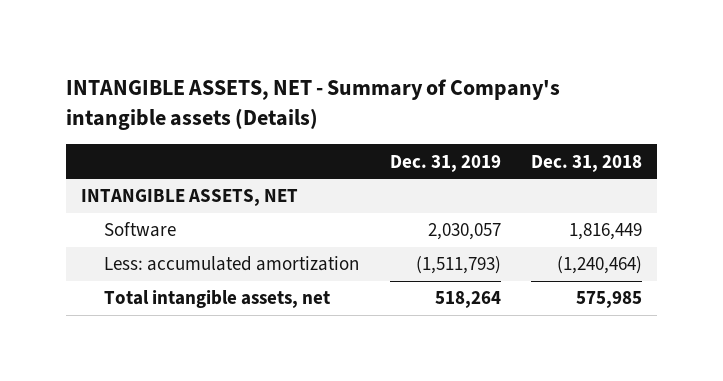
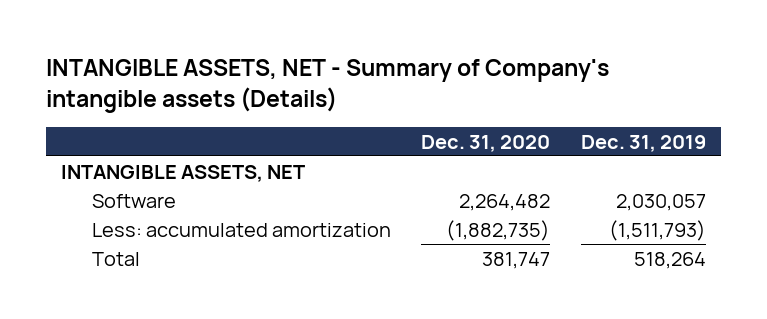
[531,154,643,172] Dec. 31, 2018 -> none
none -> [421,134,551,152] Dec. 31, 2020
[103,290,330,309] Total intangible assets, net -> [91,251,140,266] Total

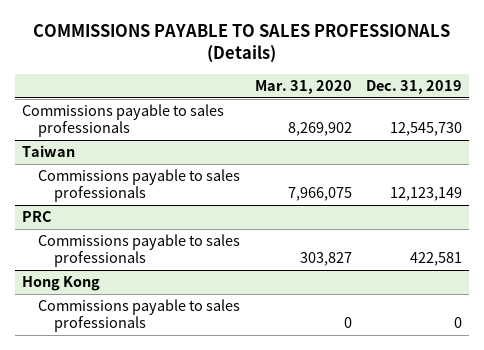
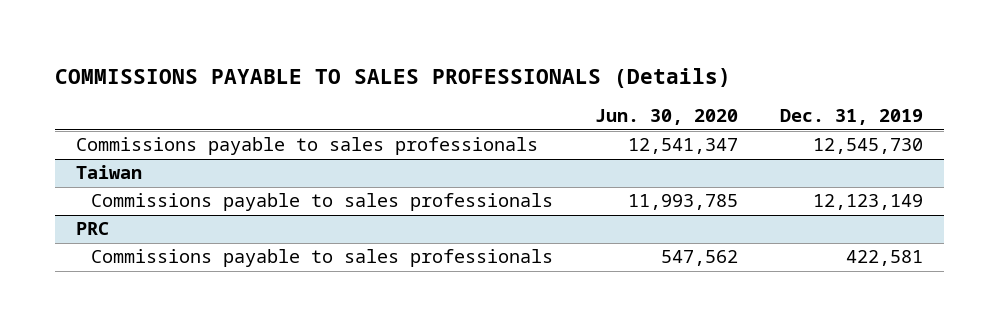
[254,80,352,95] Mar. 31, 2020 -> none
none -> [595,109,739,126] Jun. 30, 2020
[22,276,101,292] Hong Kong -> none
[38,299,241,333] Commissions payable to sales professionals -> none

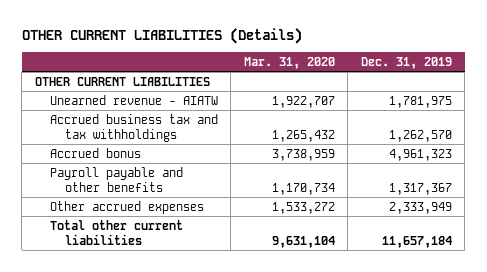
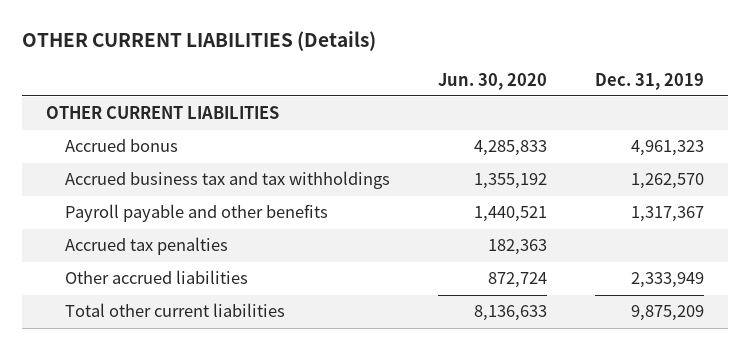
[243,56,335,69] Mar. 31, 2020 -> none
none -> [437,72,547,90] Jun. 30, 2020
[49,94,218,105] Unearned revenue - AIATW -> none
[49,113,218,142] Accrued business tax and tax withholdings -> [64,171,390,190] Accrued business tax and tax withholdings
none -> [64,237,228,256] Accrued tax penalties
[49,200,204,214] Other accrued expenses -> [64,270,248,285] Other accrued liabilities
[381,235,452,248] 11,657,184 -> [630,305,704,322] 9,875,209

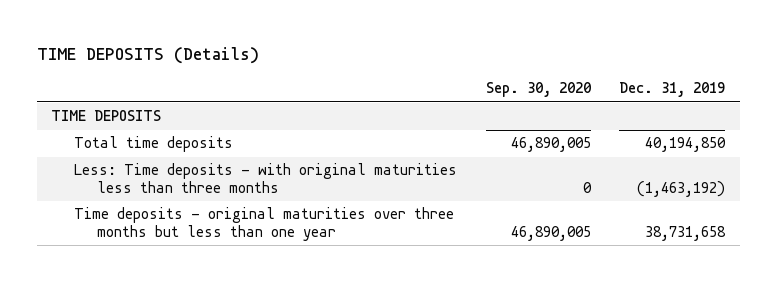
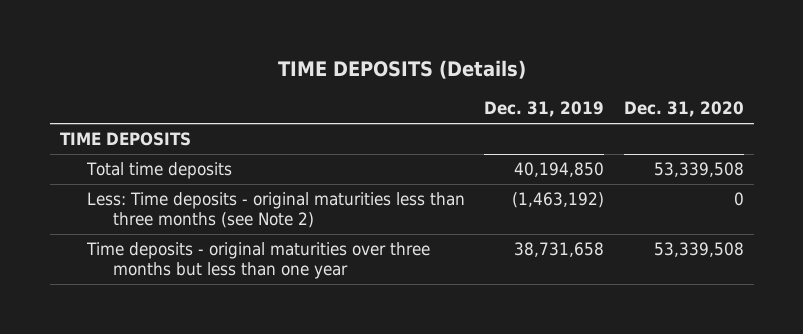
[485,82,591,98] Sep. 30, 2020 -> none
none -> [623,101,744,118] Dec. 31, 2020
[74,163,458,193] Less: Time deposits - with original maturities less than three months -> [86,192,465,228] Less: Time deposits - original maturities less than three months (see Note 2)

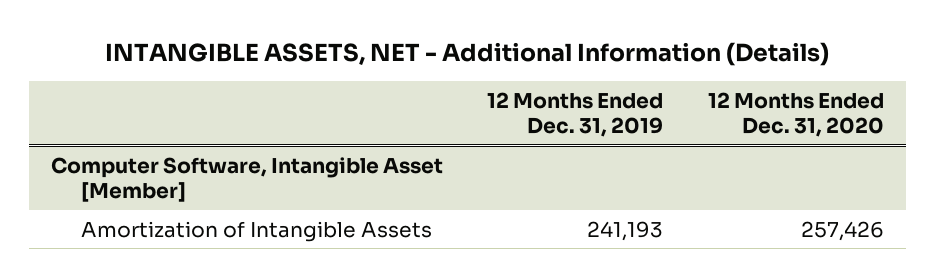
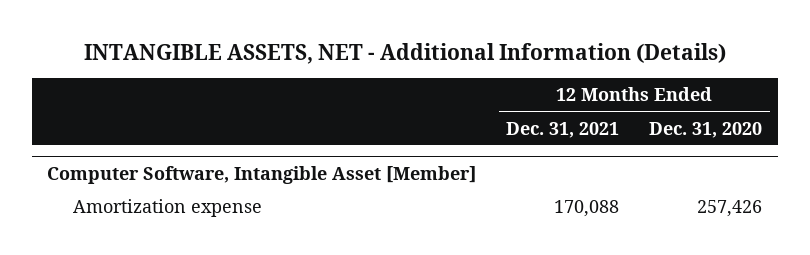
[487,92,664,138] 12 Months Ended Dec. 31, 2019 -> none
none -> [506,121,620,138] Dec. 31, 2021
[81,220,433,242] Amortization of Intangible Assets -> [72,199,262,218] Amortization expense

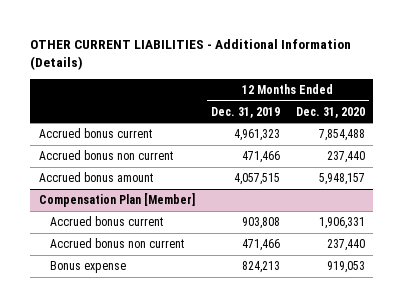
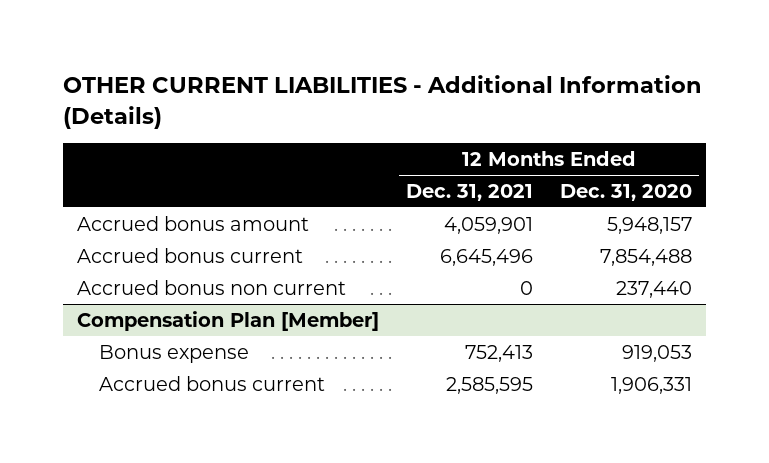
[210,106,280,118] Dec. 31, 2019 -> none
none -> [405,183,533,201] Dec. 31, 2021
[38,172,153,183] Accrued bonus amount -> [76,215,309,231] Accrued bonus amount
[50,238,185,249] Accrued bonus non current -> none
[50,216,164,227] Accrued bonus current -> [98,375,325,391] Accrued bonus current

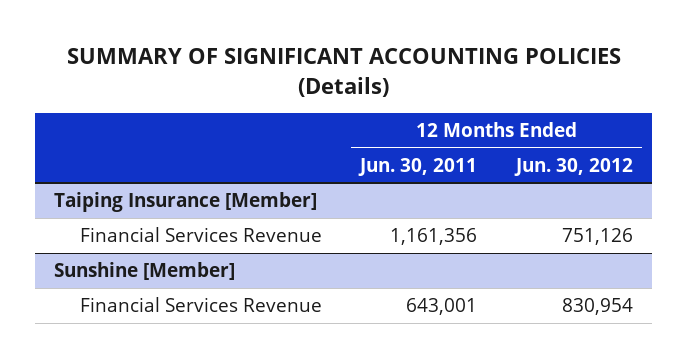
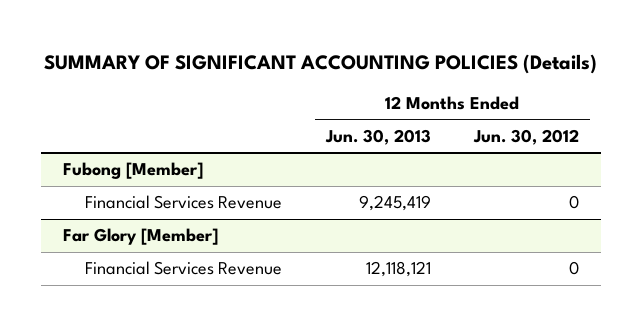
[358,157,478,176] Jun. 30, 2011 -> none
none -> [324,128,431,145] Jun. 30, 2013
[54,192,318,213] Taiping Insurance [Member] -> none
[54,262,236,281] Sunshine [Member] -> none
none -> [62,162,203,180] Fubong [Member]
[561,228,633,246] 751,126 -> [569,195,580,210] 0
none -> [62,228,218,246] Far Glory [Member]
[561,298,633,316] 830,954 -> [569,261,580,276] 0

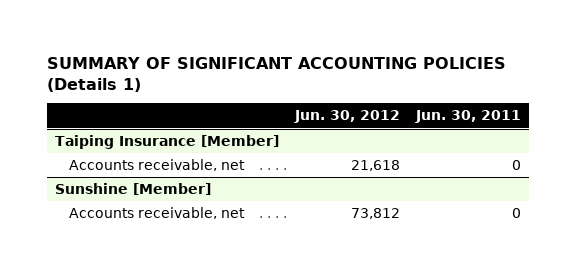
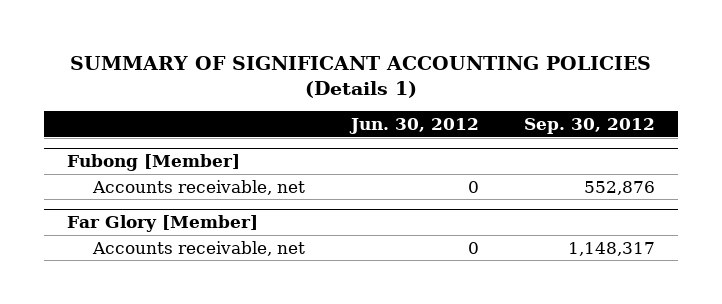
[414,110,521,124] Jun. 30, 2011 -> none
none -> [524,117,656,134] Sep. 30, 2012
[55,135,280,150] Taiping Insurance [Member] -> none
[55,183,212,196] Sunshine [Member] -> none
none -> [67,154,241,172] Fubong [Member]
[350,160,400,172] 21,618 -> [467,180,479,193] 0
none -> [67,215,259,233] Far Glory [Member]
[350,208,400,220] 73,812 -> [467,241,479,254] 0

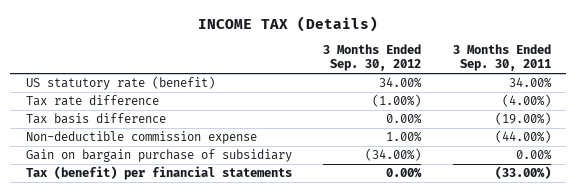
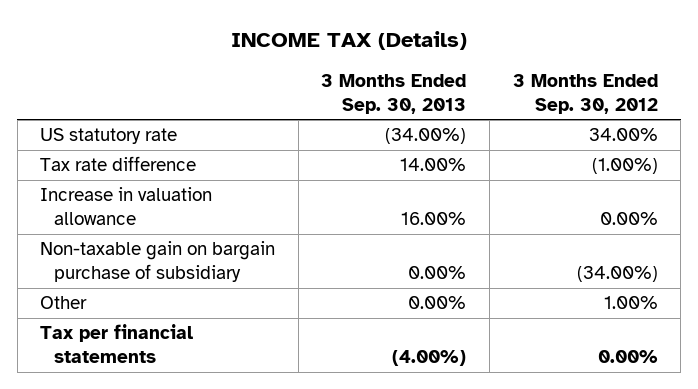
[452,44,551,72] 3 Months Ended Sep. 30, 2011 -> none
none -> [321,74,467,115] 3 Months Ended Sep. 30, 2013
[25,76,215,91] US statutory rate (benefit) -> [40,128,178,145] US statutory rate
[25,113,166,125] Tax basis difference -> none
[25,131,257,145] Non-deductible commission expense -> none
none -> [40,187,213,226] Increase in valuation allowance
[25,149,292,163] Gain on bargain purchase of subsidiary -> [40,241,276,283] Non-taxable gain on bargain purchase of subsidiary
none -> [40,296,88,310] Other
[25,166,292,181] Tax (benefit) per financial statements -> [40,324,194,364] Tax per financial statements

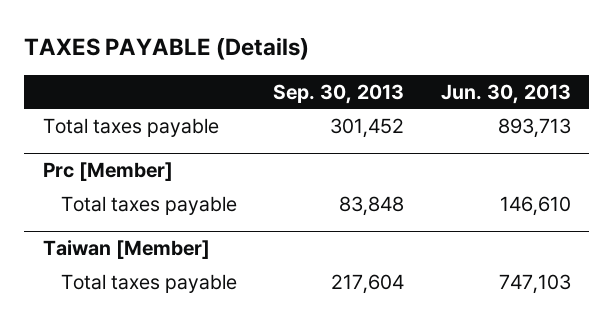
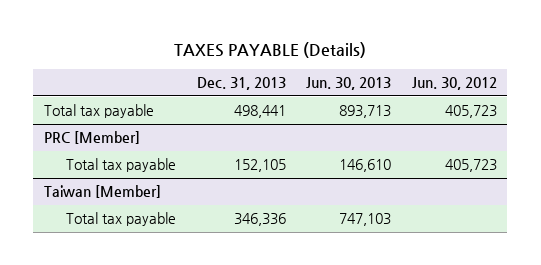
[273,83,405,104] Sep. 30, 2013 -> none
none -> [196,77,286,91] Dec. 31, 2013
none -> [412,77,498,91] Jun. 30, 2012
[42,117,219,137] Total taxes payable -> [43,104,154,119] Total tax payable
[42,162,173,182] Prc [Member] -> [43,131,140,145] PRC [Member]
[60,195,237,215] Total taxes payable -> [65,158,176,173] Total tax payable
[60,273,237,293] Total taxes payable -> [65,212,176,227] Total tax payable

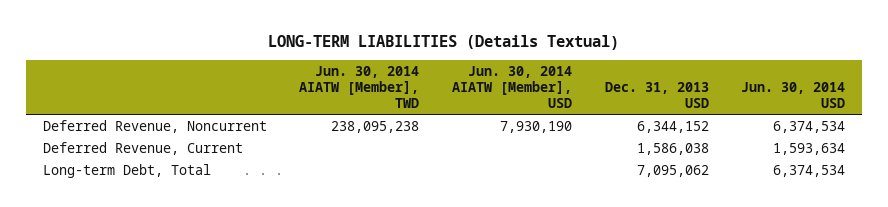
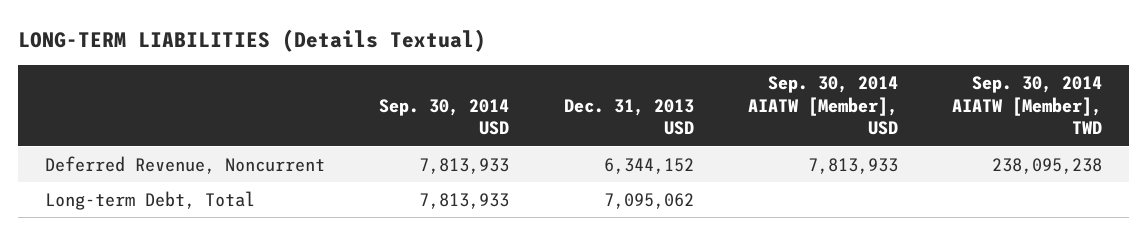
[299,66,420,109] Jun. 30, 2014 AIATW [Member], TWD -> none
[452,66,573,109] Jun. 30, 2014 AIATW [Member], USD -> none
[741,82,846,109] Jun. 30, 2014 USD -> none
none -> [379,98,510,136] Sep. 30, 2014 USD
none -> [747,76,898,136] Sep. 30, 2014 AIATW [Member], USD
none -> [951,76,1102,135] Sep. 30, 2014 AIATW [Member], TWD
[42,141,243,155] Deferred Revenue, Current -> none

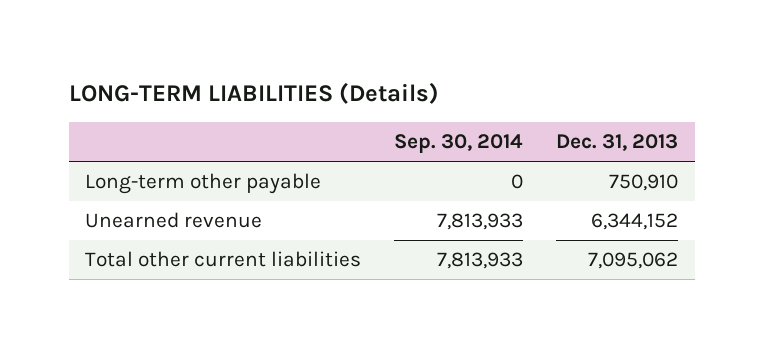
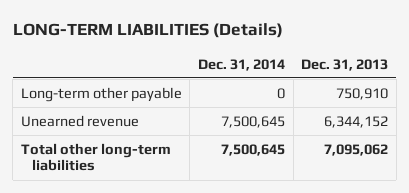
[394,134,524,154] Sep. 30, 2014 -> none
none -> [198,58,286,71] Dec. 31, 2014
[85,251,362,268] Total other current liabilities -> [20,142,171,172] Total other long-term liabilities

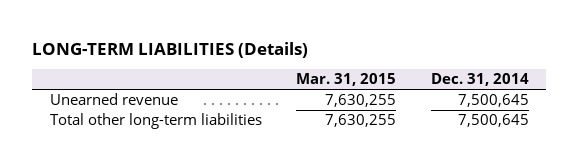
[301,58,389,71] Dec. 31, 2013 -> none
none -> [296,73,397,87] Mar. 31, 2015
[20,86,182,102] Long-term other payable -> none

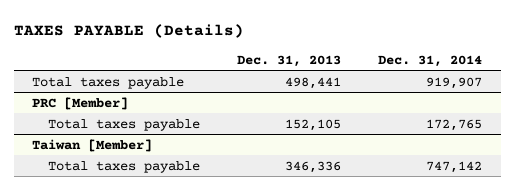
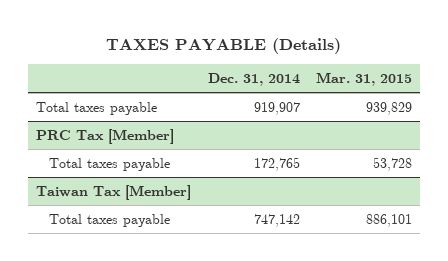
[236,54,341,67] Dec. 31, 2013 -> none
none -> [315,72,412,87] Mar. 31, 2015
[32,96,129,110] PRC [Member] -> [36,128,175,144] PRC Tax [Member]
[32,138,153,152] Taiwan [Member] -> [36,184,192,200] Taiwan Tax [Member]

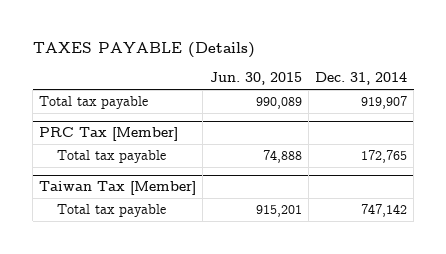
[315,72,412,87] Mar. 31, 2015 -> none
none -> [209,72,302,86] Jun. 30, 2015
[36,101,158,115] Total taxes payable -> [39,96,149,110] Total tax payable
[48,157,170,171] Total taxes payable -> [56,150,166,164] Total tax payable
[48,213,170,227] Total taxes payable -> [56,204,166,218] Total tax payable

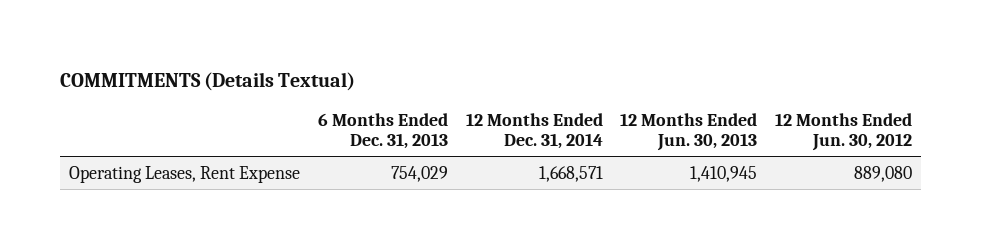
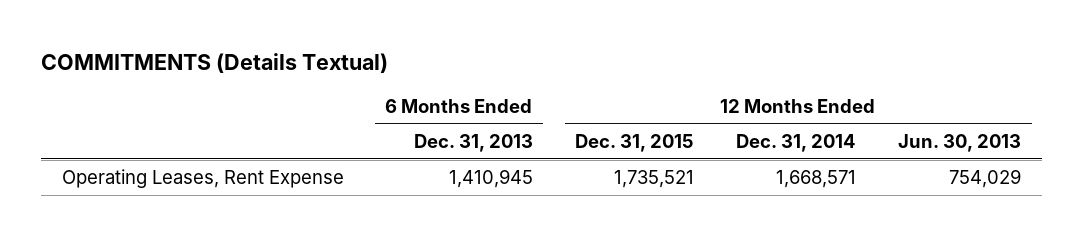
[775,112,913,152] 12 Months Ended Jun. 30, 2012 -> none
none -> [575,133,695,152] Dec. 31, 2015
[390,165,448,182] 754,029 -> [448,169,533,189] 1,410,945
[690,165,758,182] 1,410,945 -> [949,169,1022,189] 754,029

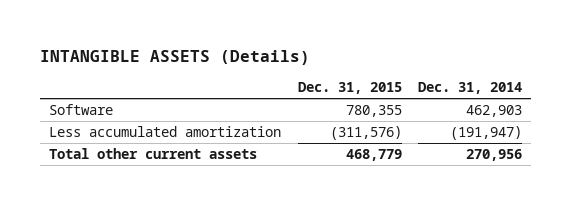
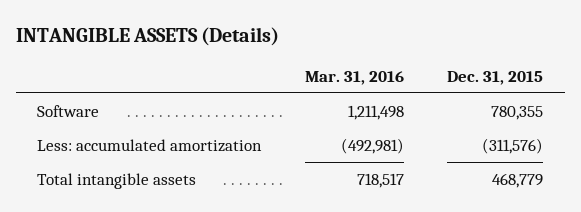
[418,82,523,95] Dec. 31, 2014 -> none
none -> [304,70,404,85] Mar. 31, 2016
[48,126,281,138] Less accumulated amortization -> [37,138,263,152] Less: accumulated amortization
[48,148,257,160] Total other current assets -> [37,172,197,189] Total intangible assets

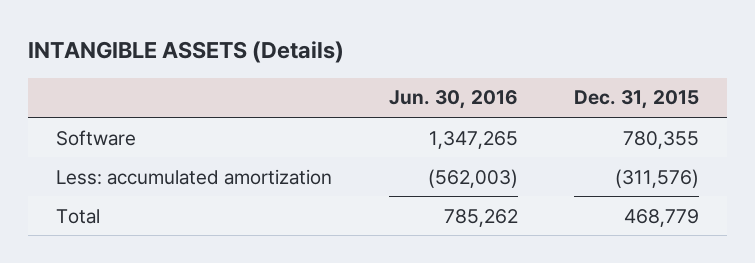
[304,70,404,85] Mar. 31, 2016 -> none
none -> [388,90,518,110] Jun. 30, 2016
[37,172,197,189] Total intangible assets -> [56,208,101,224] Total

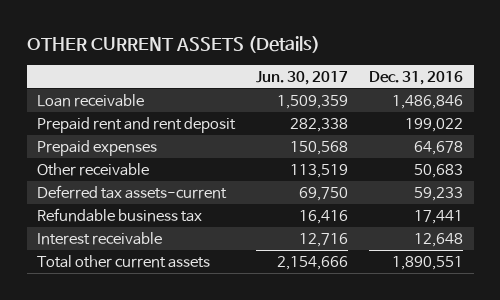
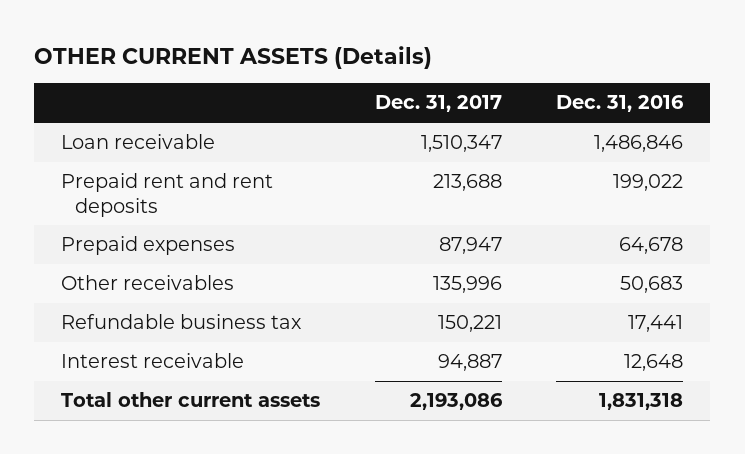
[256,70,349,85] Jun. 30, 2017 -> none
none -> [374,95,502,113] Dec. 31, 2017
[37,116,237,133] Prepaid rent and rent deposit -> [61,173,274,217] Prepaid rent and rent deposits
[37,184,228,199] Deferred tax assets-current -> none
[37,162,150,176] Other receivable -> [61,275,235,291] Other receivables
[392,255,464,270] 1,890,551 -> [599,393,684,411] 1,831,318

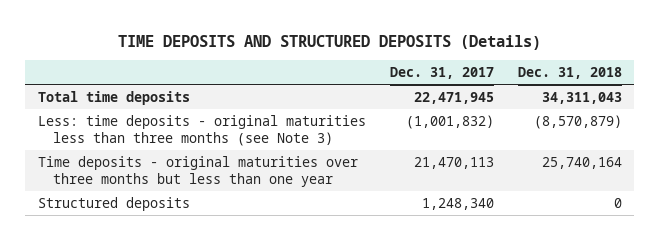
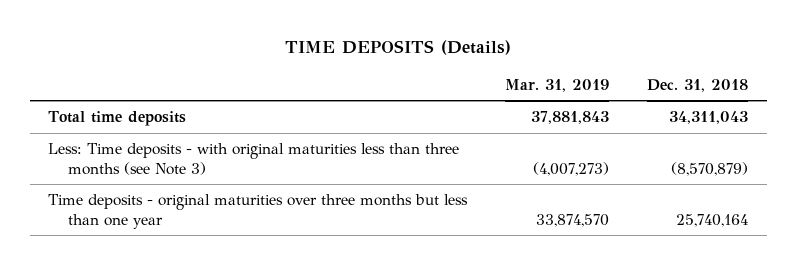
[117,34,541,50] TIME DEPOSITS AND STRUCTURED DEPOSITS (Details) -> [285,40,512,56] TIME DEPOSITS (Details)
[389,67,494,80] Dec. 31, 2017 -> none
none -> [505,78,610,92] Mar. 31, 2019
[37,114,366,146] Less: time deposits - original maturities less than three months (see Note 3) -> [48,143,460,175] Less: Time deposits - with original maturities less than three months (see Note 3)
[37,196,190,211] Structured deposits -> none

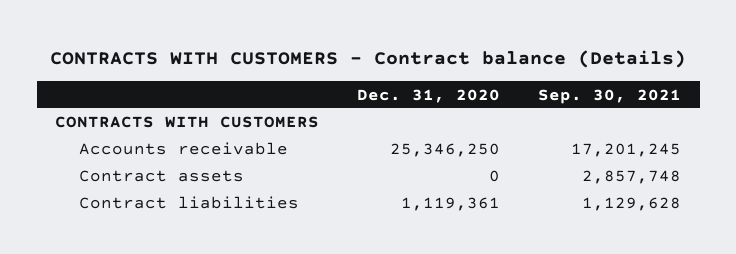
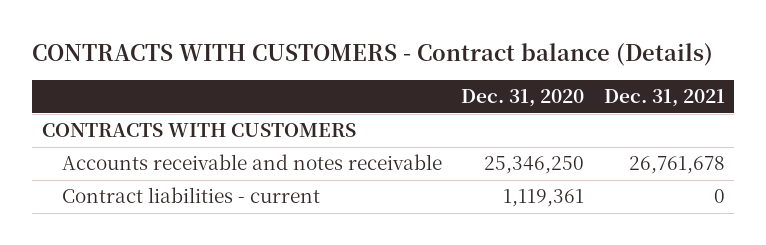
[538,88,682,104] Sep. 30, 2021 -> none
none -> [603,89,725,108] Dec. 31, 2021
[79,170,245,183] Contract assets -> none
[79,142,289,156] Accounts receivable -> [61,154,442,171] Accounts receivable and notes receivable
[79,196,300,210] Contract liabilities -> [61,187,320,204] Contract liabilities - current

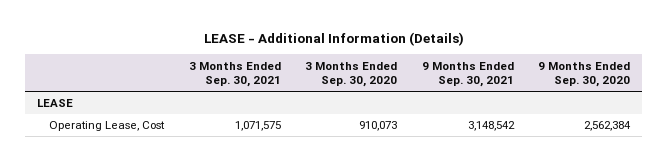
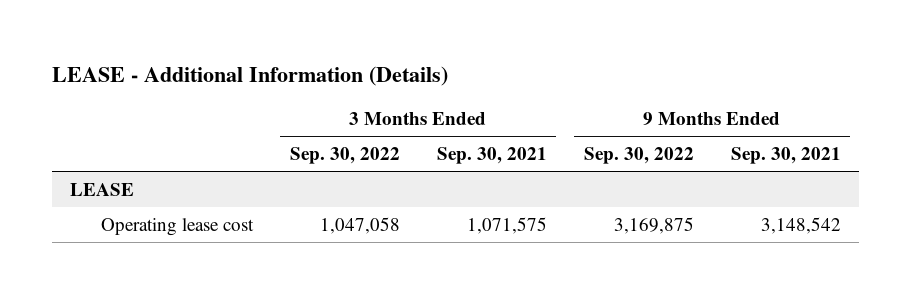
[305,61,398,88] 3 Months Ended Sep. 30, 2020 -> none
[538,61,631,88] 9 Months Ended Sep. 30, 2020 -> none
none -> [289,147,400,165] Sep. 30, 2022
none -> [583,147,694,165] Sep. 30, 2022
[49,121,166,132] Operating Lease, Cost -> [100,217,254,236] Operating lease cost

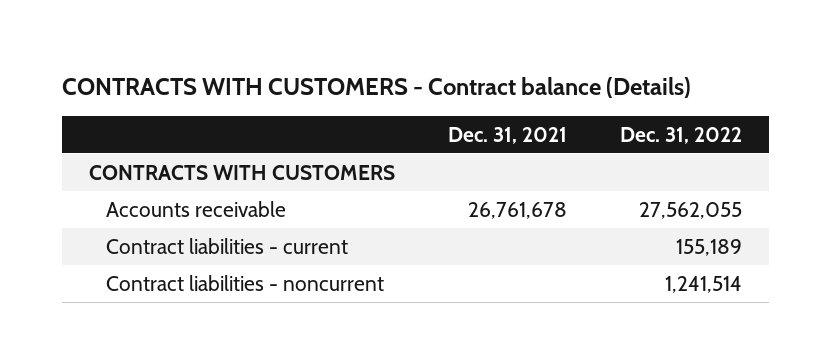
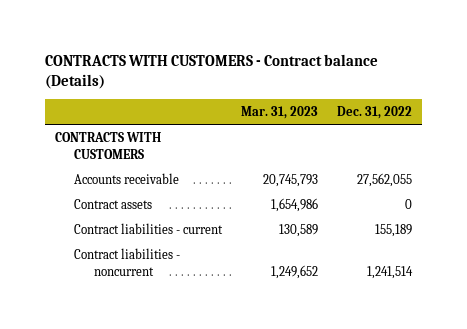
[448,126,568,144] Dec. 31, 2021 -> none
none -> [241,106,319,120] Mar. 31, 2023
none -> [74,199,153,210] Contract assets

